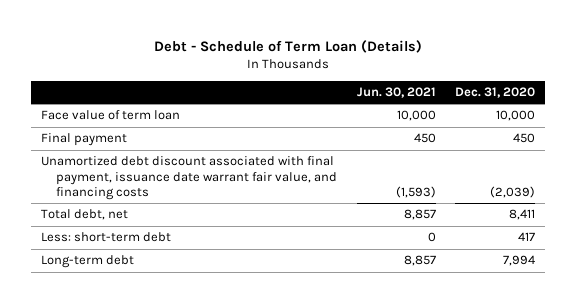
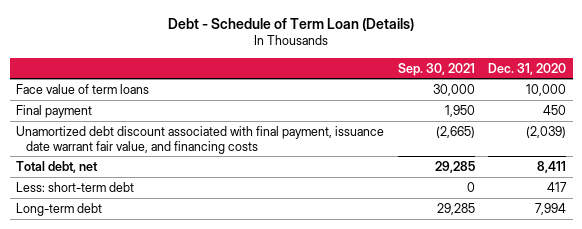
[356,87,436,99] Jun. 30, 2021 -> none
none -> [397,62,475,76] Sep. 30, 2021
[40,110,180,121] Face value of term loan -> [16,83,150,94] Face value of term loans

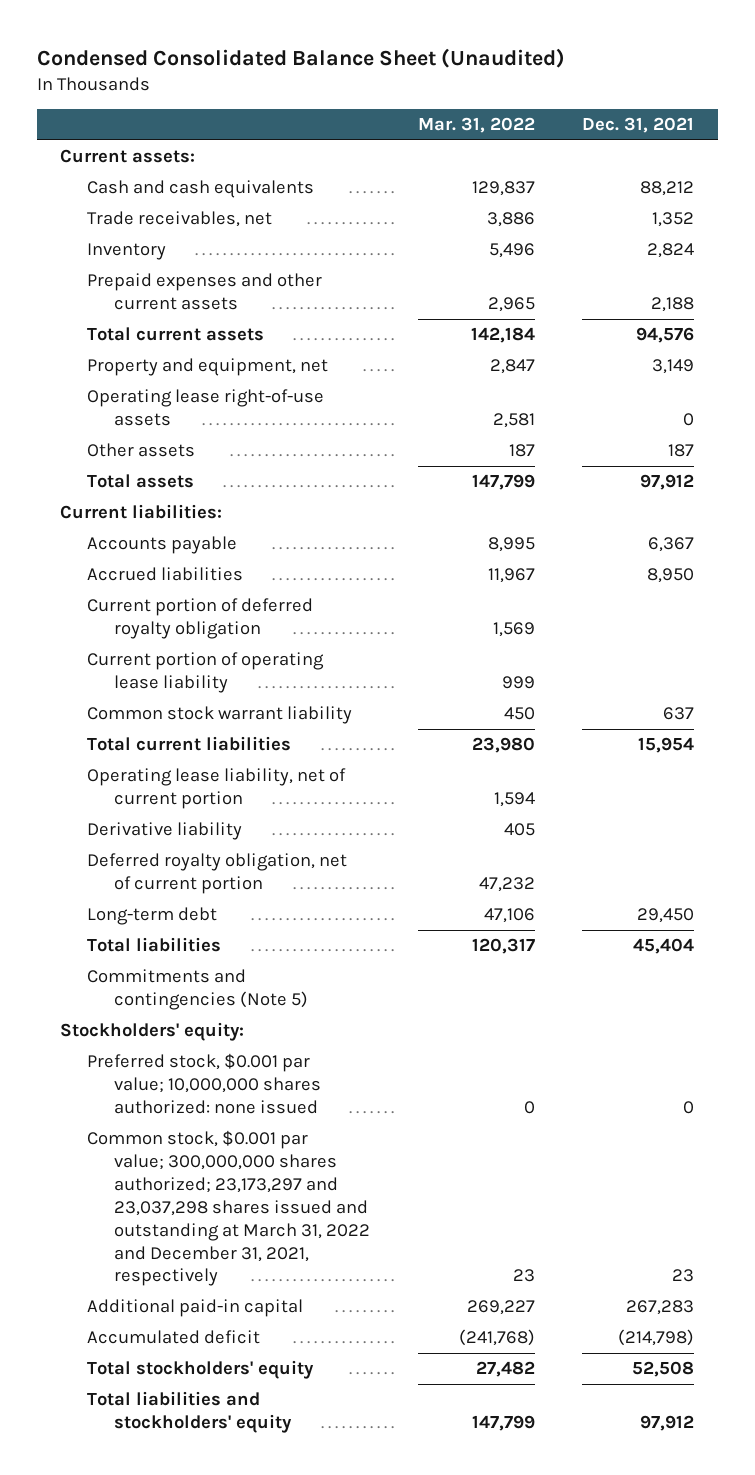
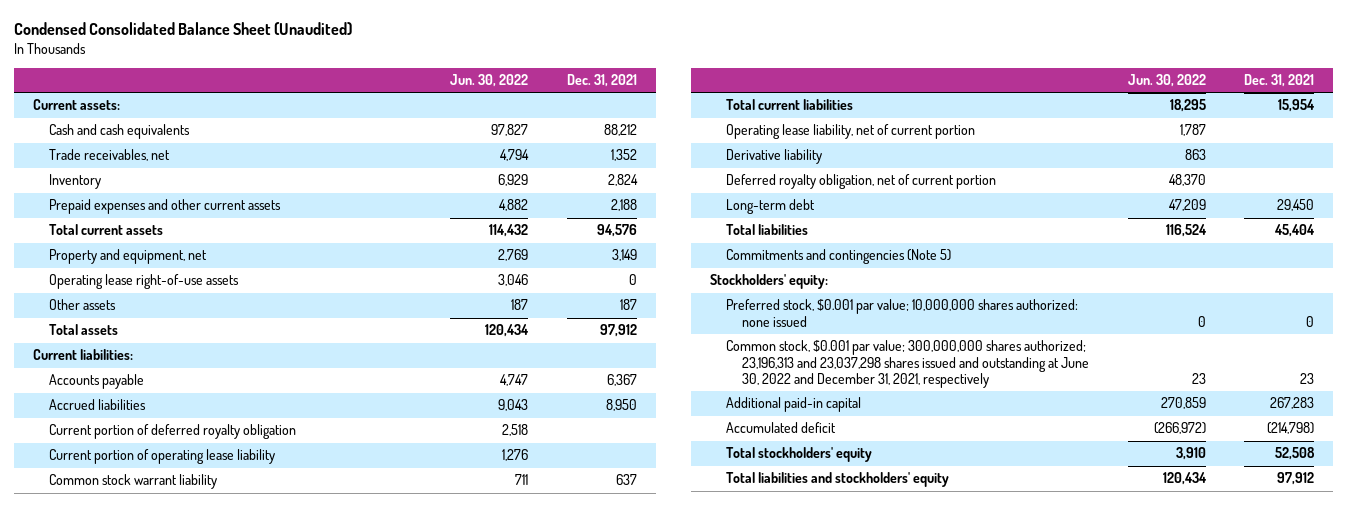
[417,117,535,134] Mar. 31, 2022 -> none
none -> [450,74,529,88] Jun. 30, 2022
[87,1130,371,1287] Common stock, $0.001 par value; 300,000,000 shares authorized; 23,173,297 and 23,037,298 shares issued and outstanding at March 31, 2022 and December 31, 2021, respectively -> [726,340,1089,388] Common stock, $0.001 par value; 300,000,000 shares authorized; 23,196,313 and 23,037,298 shares issued and outstanding at June 30, 2022 and December 31, 2021, respectively

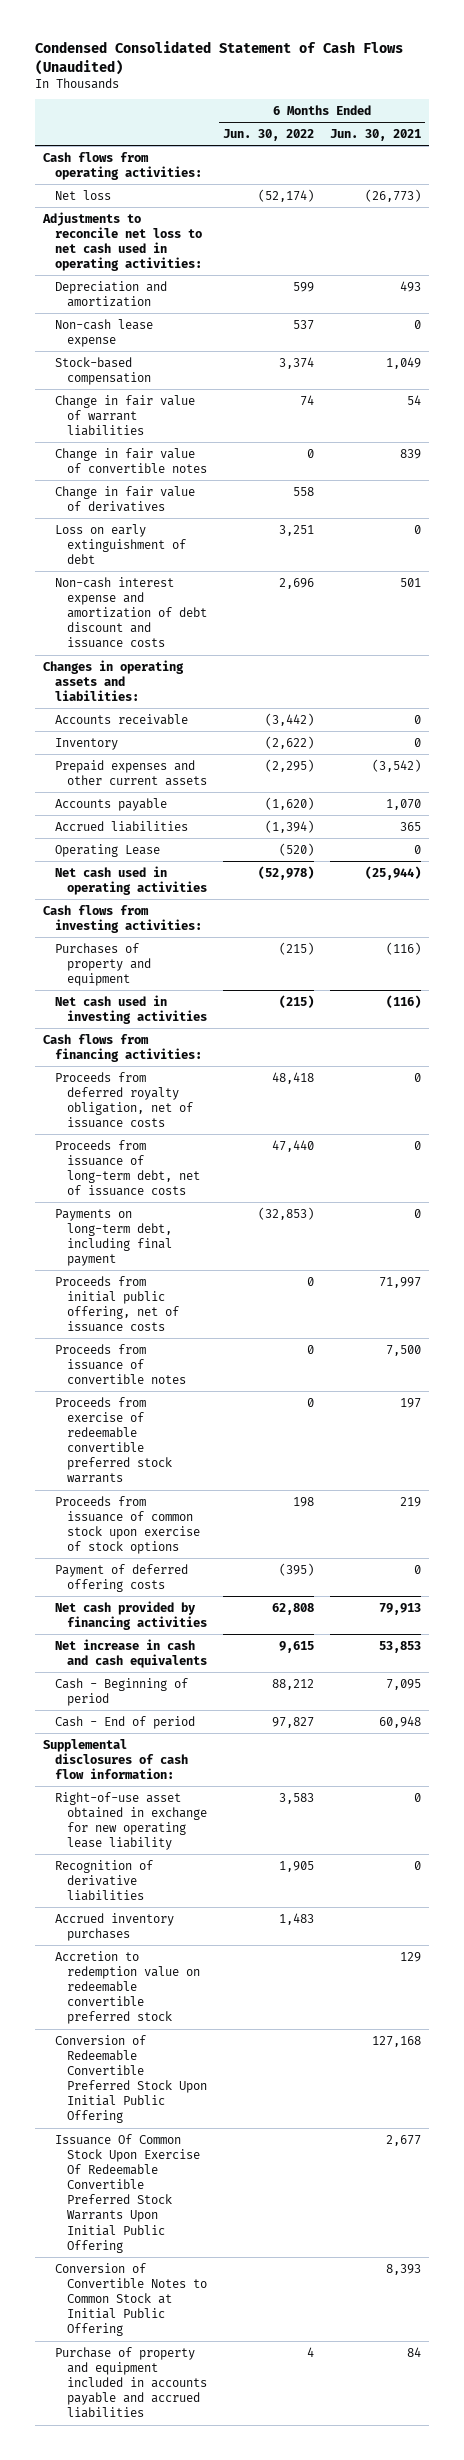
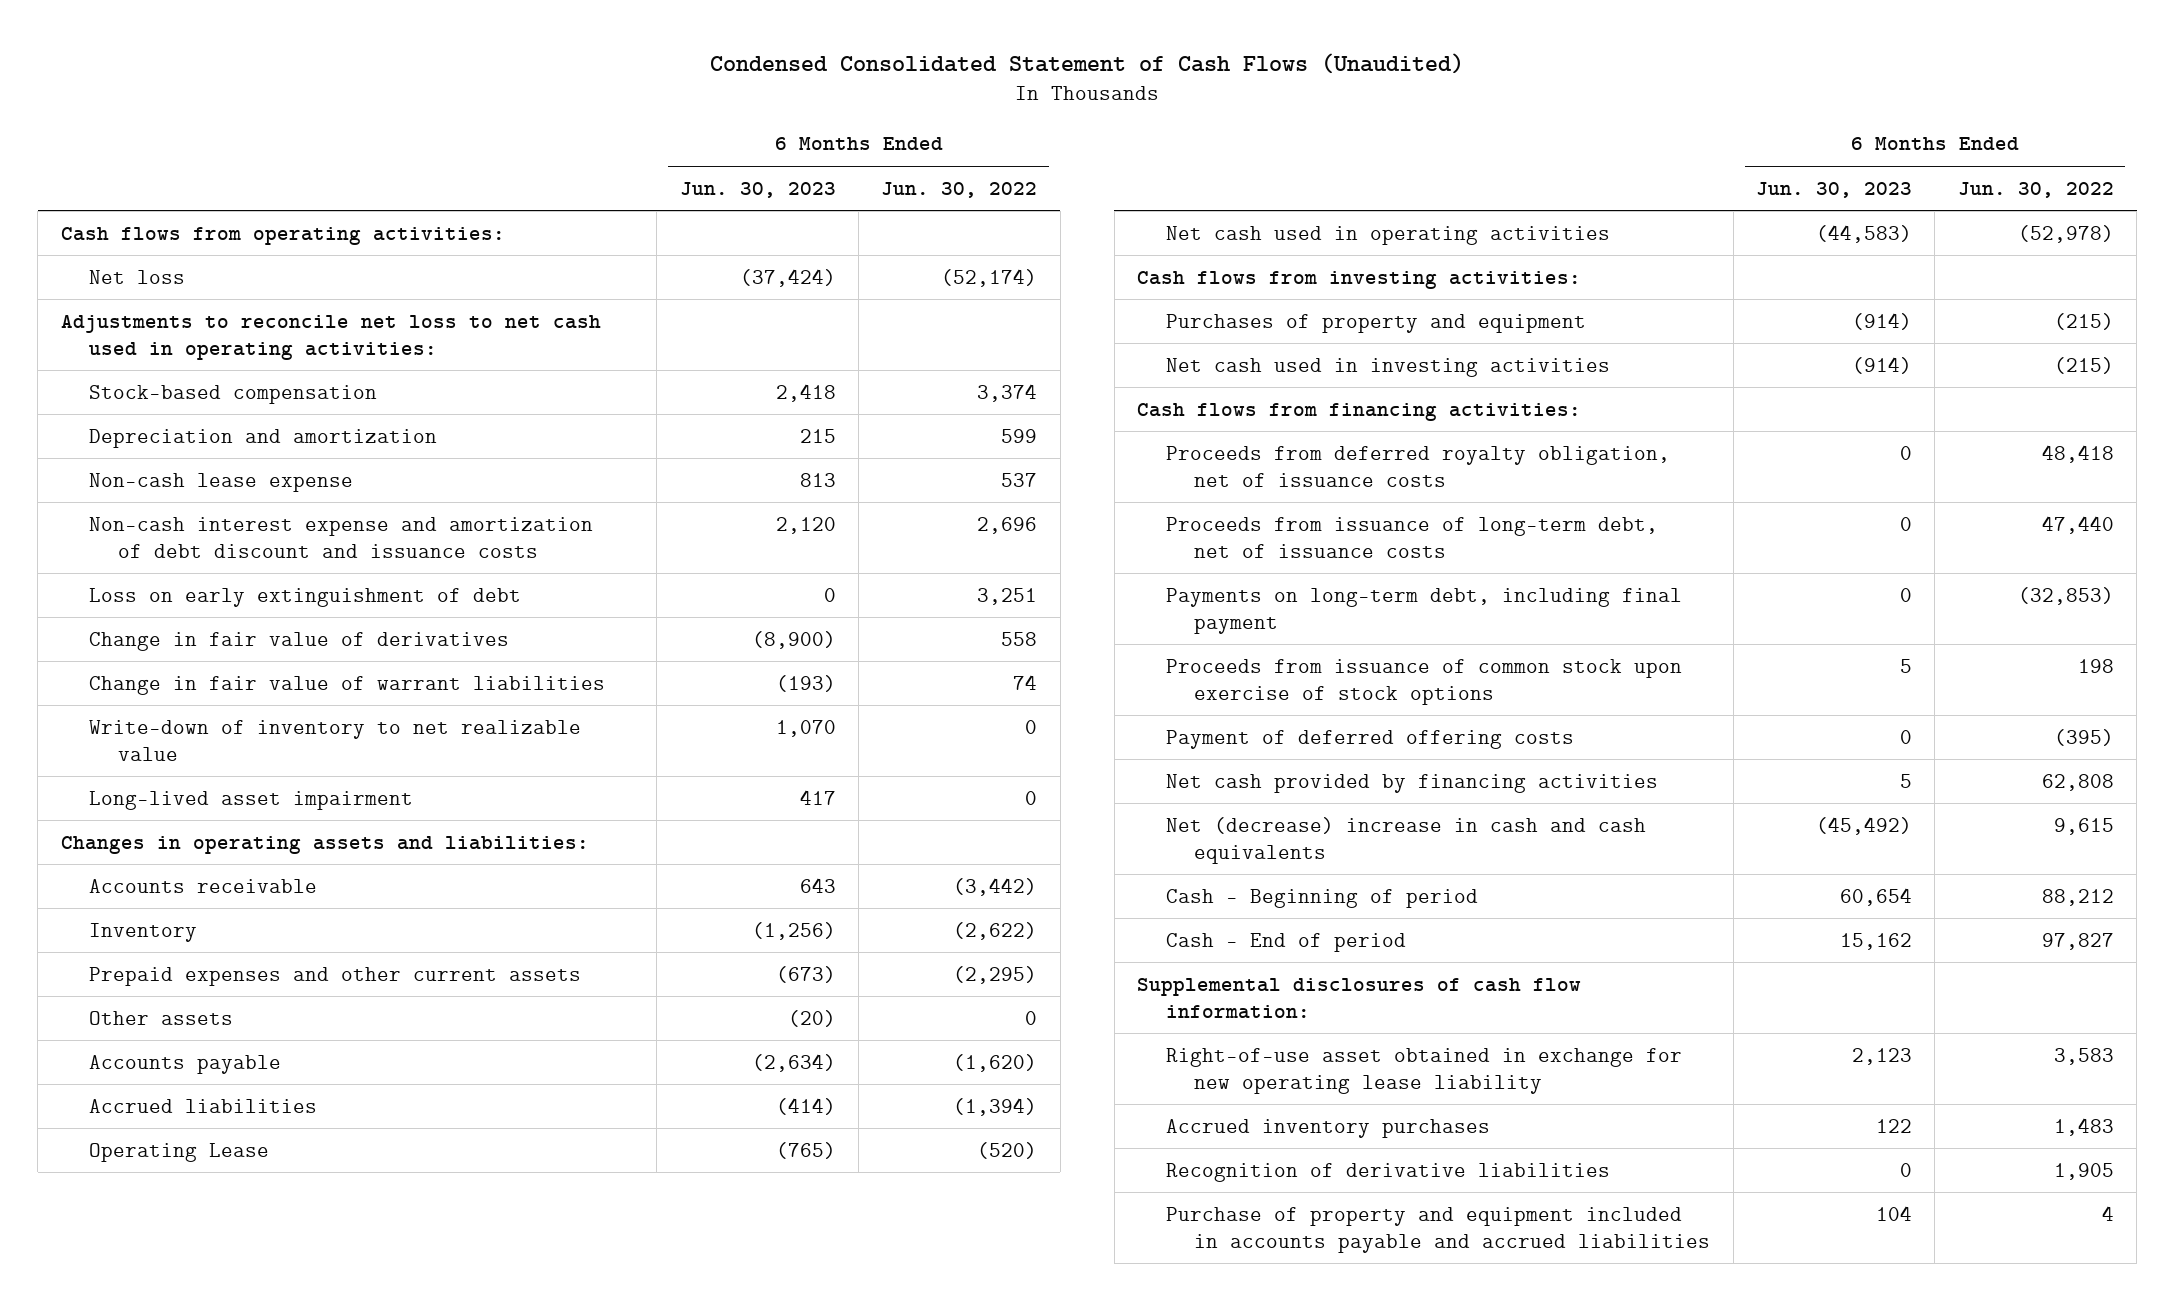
[330,129,422,142] Jun. 30, 2021 -> none
none -> [679,181,836,198] Jun. 30, 2023
[54,356,152,385] Stock-based compensation -> [89,384,378,404] Stock-based compensation
[54,447,208,473] Change in fair value of convertible notes -> none
[54,523,187,564] Loss on early extinguishment of debt -> [89,587,522,607] Loss on early extinguishment of debt
[54,485,195,512] Change in fair value of derivatives -> [89,631,510,651] Change in fair value of derivatives
[54,394,195,436] Change in fair value of warrant liabilities -> [89,675,606,695] Change in fair value of warrant liabilities
none -> [89,719,582,761] Write-down of inventory to net realizable value
none -> [89,790,414,810] Long-lived asset impairment
none -> [89,1010,234,1025] Other assets
[54,1275,180,1333] Proceeds from initial public offering, net of issuance costs -> none
[54,1343,187,1384] Proceeds from issuance of convertible notes -> none
[54,1396,173,1484] Proceeds from exercise of redeemable convertible preferred stock warrants -> none
[54,1638,208,1668] Net increase in cash and cash equivalents -> [1165,816,1646,864] Net (decrease) increase in cash and cash equivalents
[54,1950,201,2025] Accretion to redemption value on redeemable convertible preferred stock -> none
[54,2034,208,2124] Conversion of Redeemable Convertible Preferred Stock Upon Initial Public Offering -> none
[54,2133,201,2253] Issuance Of Common Stock Upon Exercise Of Redeemable Convertible Preferred Stock Warrants Upon Initial Public Offering -> none
[54,2262,208,2337] Conversion of Convertible Notes to Common Stock at Initial Public Offering -> none
[54,1859,153,1901] Recognition of derivative liabilities -> [1165,1162,1610,1182] Recognition of derivative liabilities

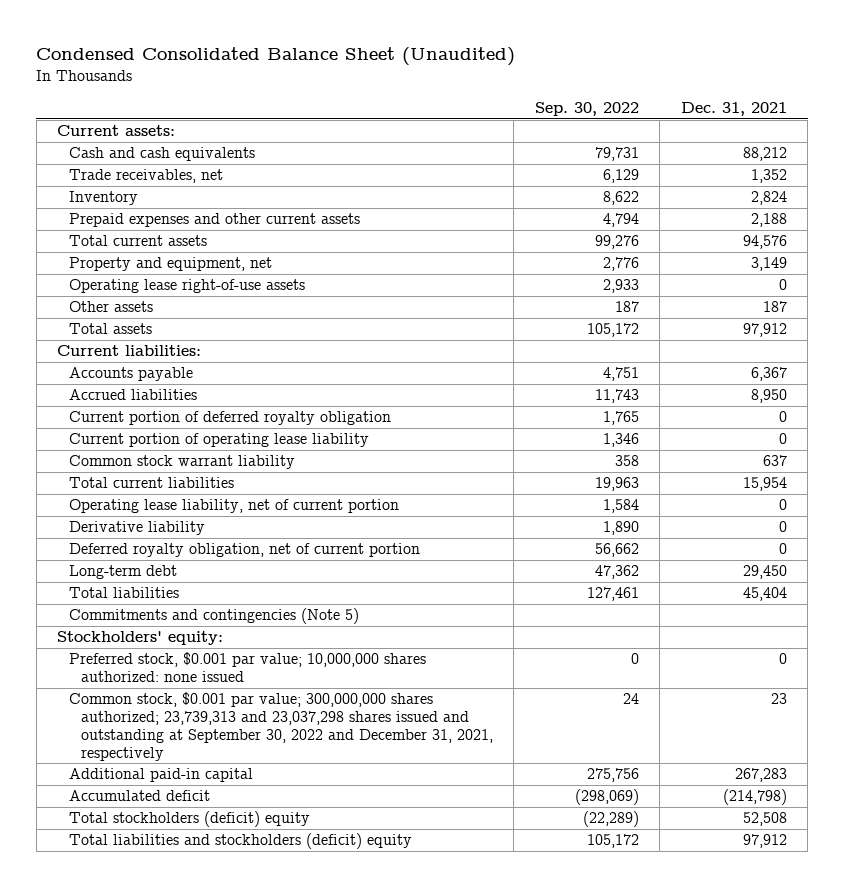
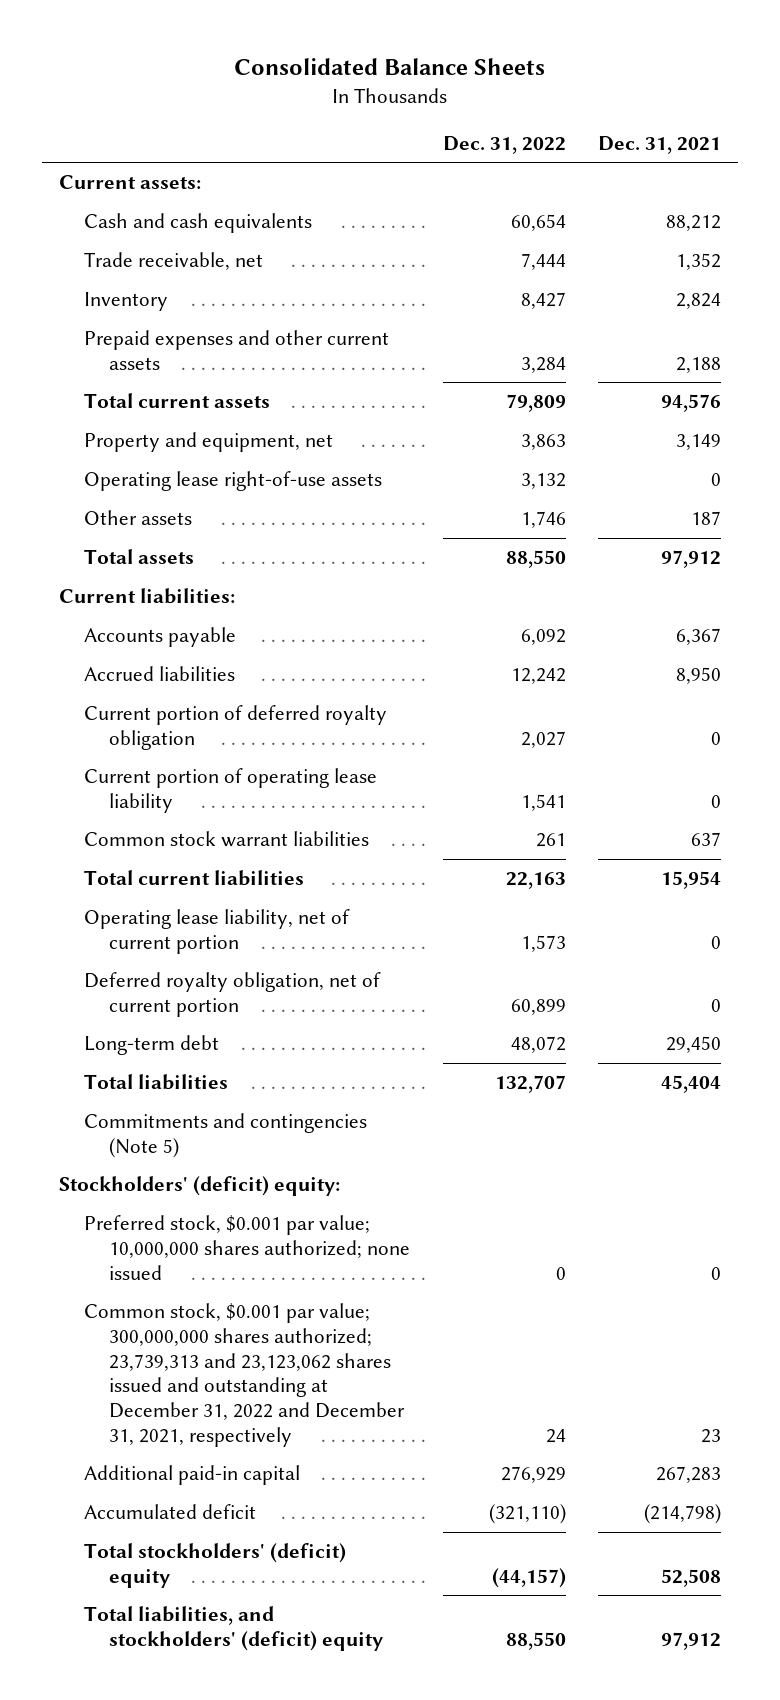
[36,47,516,67] Condensed Consolidated Balance Sheet (Unaudited) -> [233,57,545,75] Consolidated Balance Sheets
[534,101,639,116] Sep. 30, 2022 -> none
none -> [442,135,566,154] Dec. 31, 2022
[69,169,224,184] Trade receivables, net -> [83,252,263,271] Trade receivable, net
[69,455,296,470] Common stock warrant liability -> [83,831,369,848] Common stock warrant liabilities
[69,521,206,536] Derivative liability -> none
[57,631,224,646] Stockholders' equity: -> [58,1176,340,1197] Stockholders' (deficit) equity:
[69,652,427,683] Preferred stock, $0.001 par value; 10,000,000 shares authorized: none issued -> [83,1215,410,1280] Preferred stock, $0.001 par value; 10,000,000 shares authorized; none issued
[69,692,493,761] Common stock, $0.001 par value; 300,000,000 shares authorized; 23,739,313 and 23,037,298 shares issued and outstanding at September 30, 2022 and December 31, 2021, respectively -> [83,1303,405,1447] Common stock, $0.001 par value; 300,000,000 shares authorized; 23,739,313 and 23,123,062 shares issued and outstanding at December 31, 2022 and December 31, 2021, respectively
[69,811,311,828] Total stockholders (deficit) equity -> [83,1543,346,1588] Total stockholders' (deficit) equity
[69,833,413,850] Total liabilities and stockholders (deficit) equity -> [83,1606,383,1651] Total liabilities, and stockholders' (deficit) equity

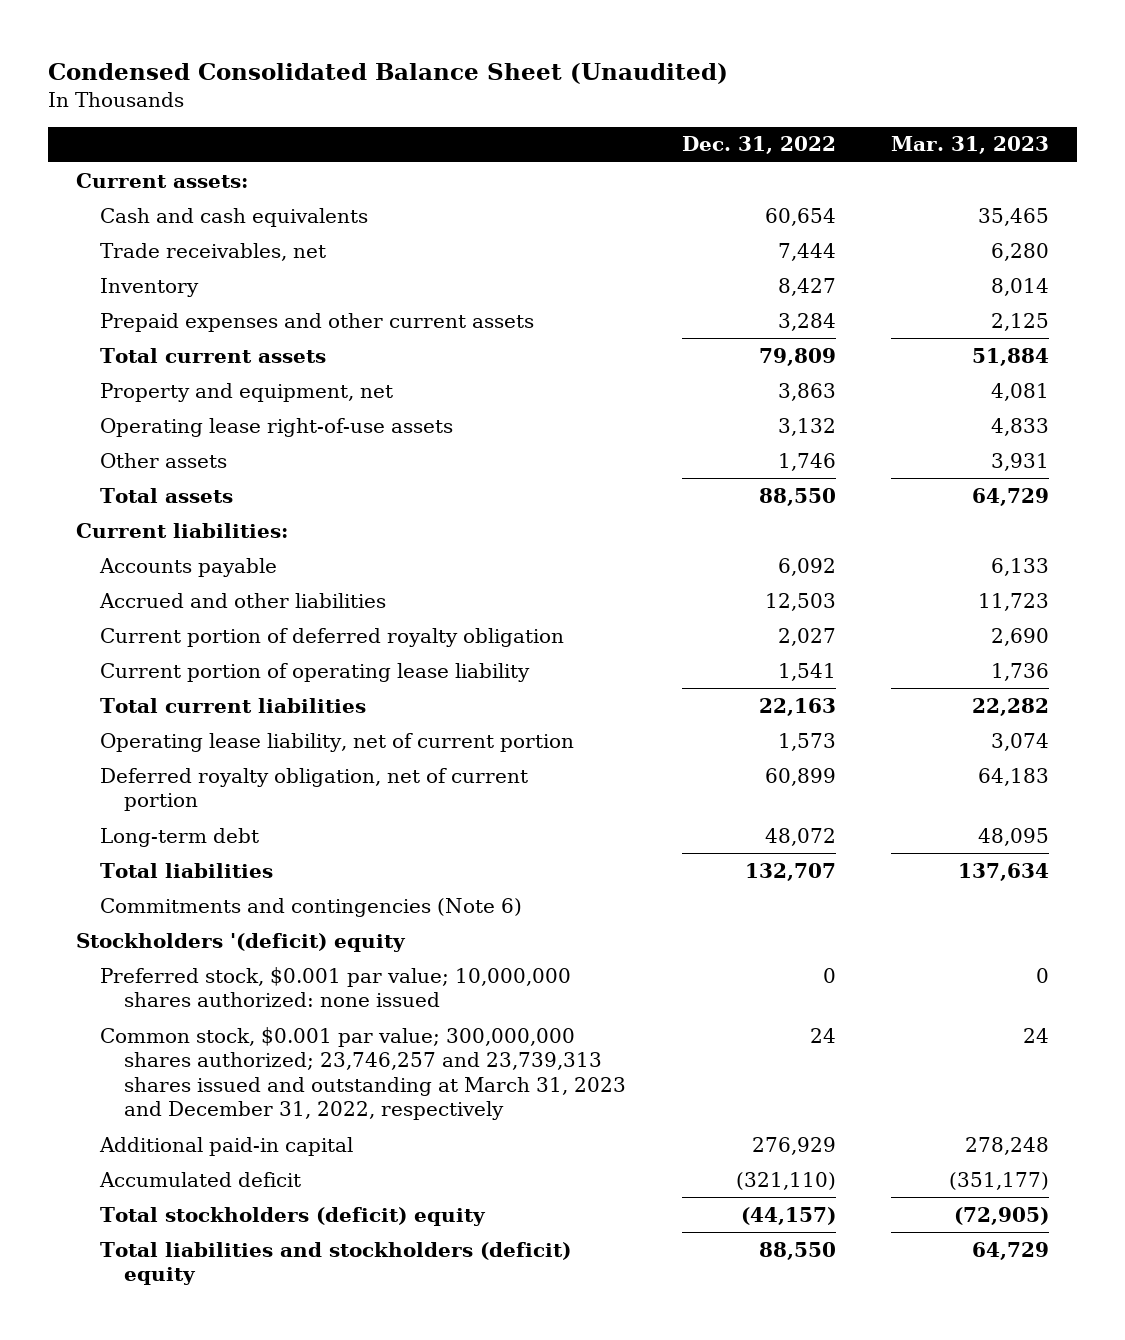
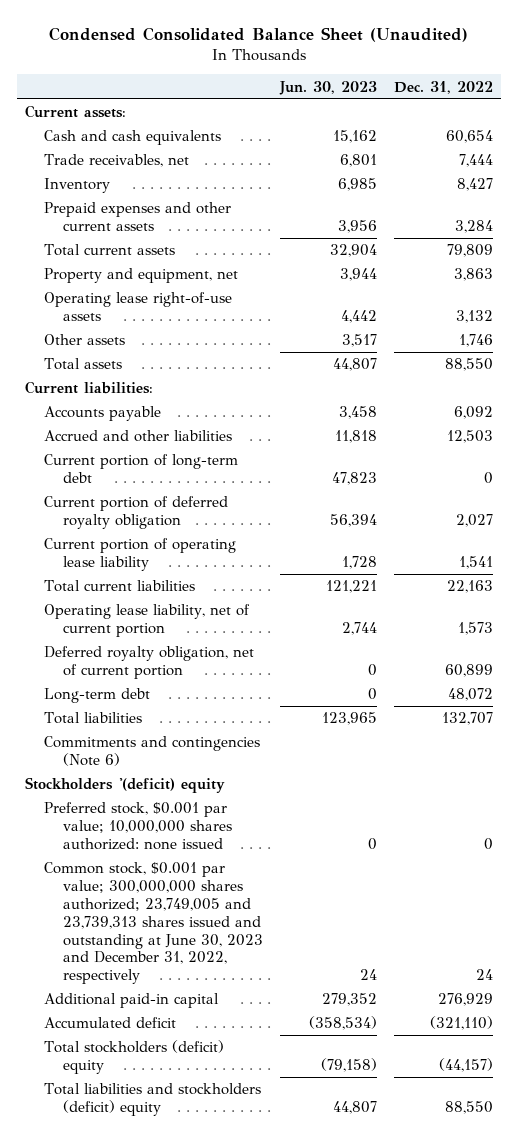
[891,136,1050,155] Mar. 31, 2023 -> none
none -> [278,80,377,95] Jun. 30, 2023
none -> [43,454,238,484] Current portion of long-term debt
[100,1026,627,1121] Common stock, $0.001 par value; 300,000,000 shares authorized; 23,746,257 and 23,739,313 shares issued and outstanding at March 31, 2023 and December 31, 2022, respectively -> [43,862,263,985] Common stock, $0.001 par value; 300,000,000 shares authorized; 23,749,005 and 23,739,313 shares issued and outstanding at June 30, 2023 and December 31, 2022, respectively

